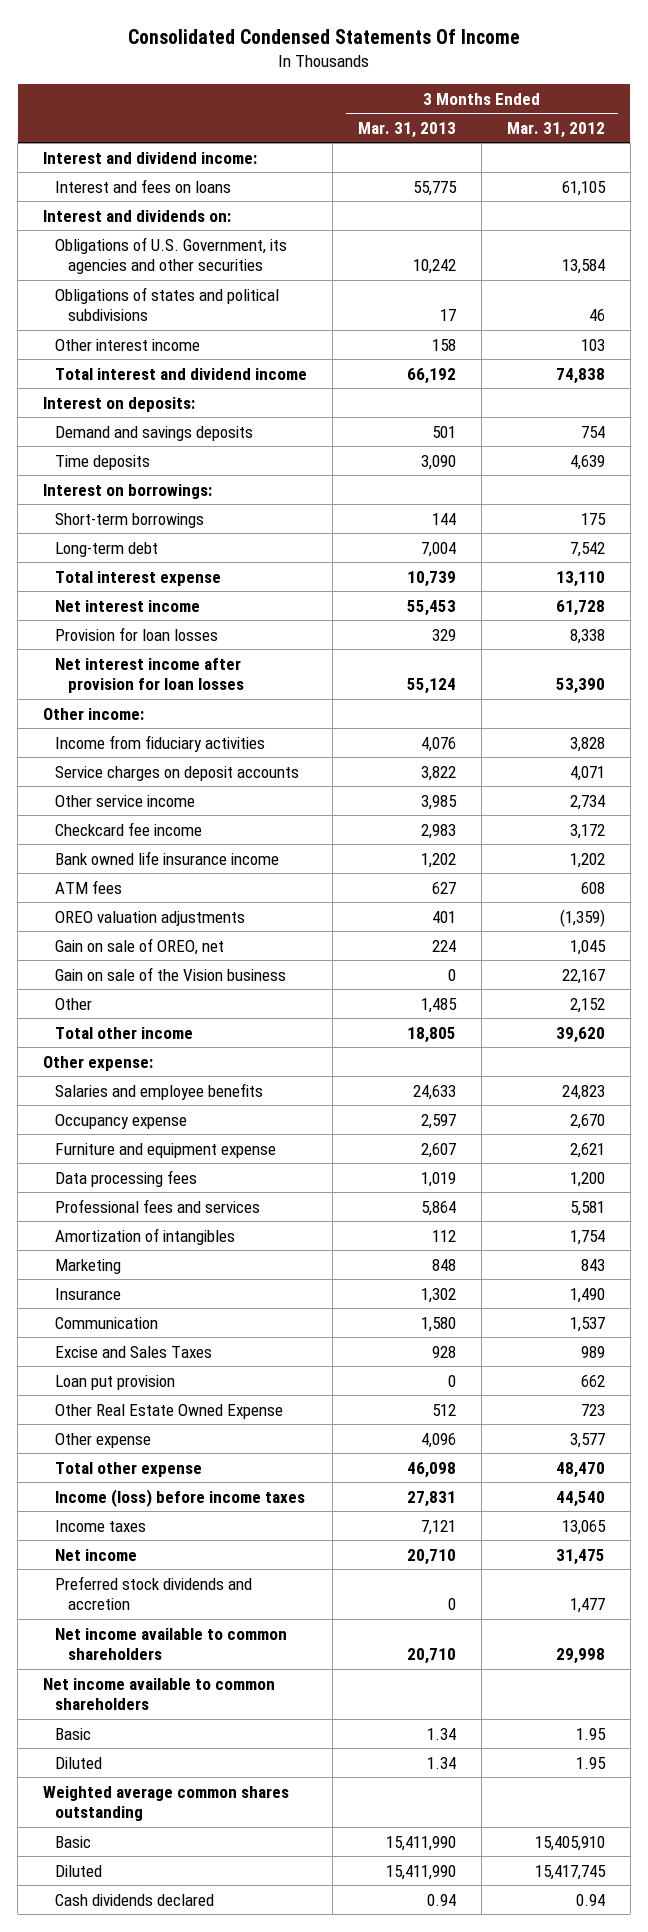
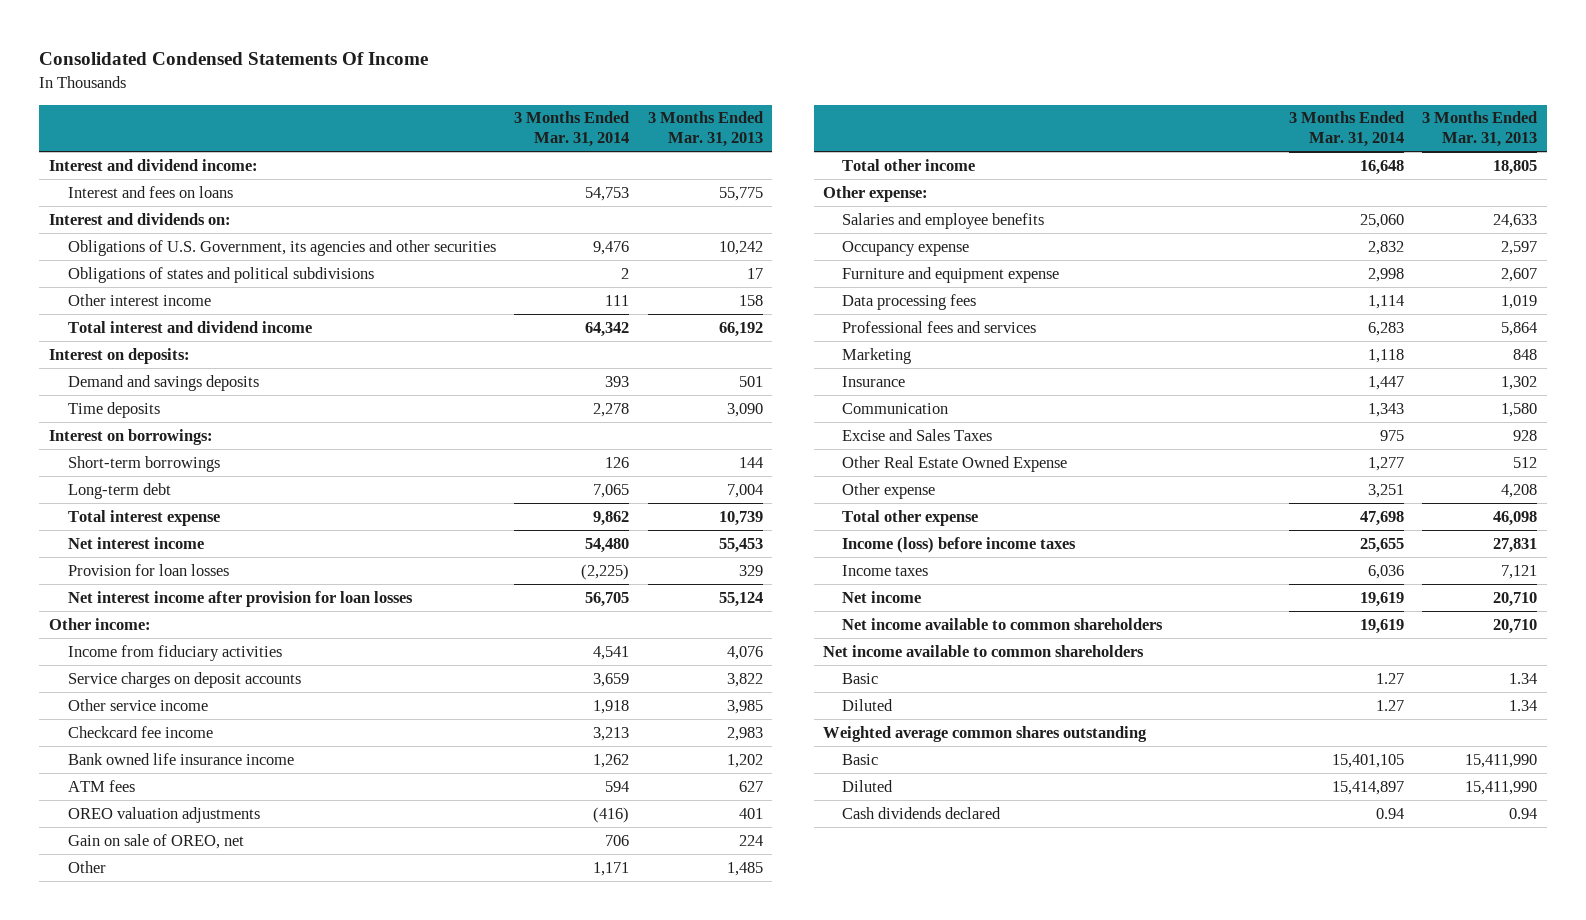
[507,122,606,139] Mar. 31, 2012 -> none
none -> [514,111,630,148] 3 Months Ended Mar. 31, 2014
[55,966,287,981] Gain on sale of the Vision business -> none
[55,1227,236,1245] Amortization of intangibles -> none
[55,1374,176,1390] Loan put provision -> none
[421,1432,457,1448] 4,096 -> [1501,483,1538,498] 4,208
[55,1575,253,1611] Preferred stock dividends and accretion -> none

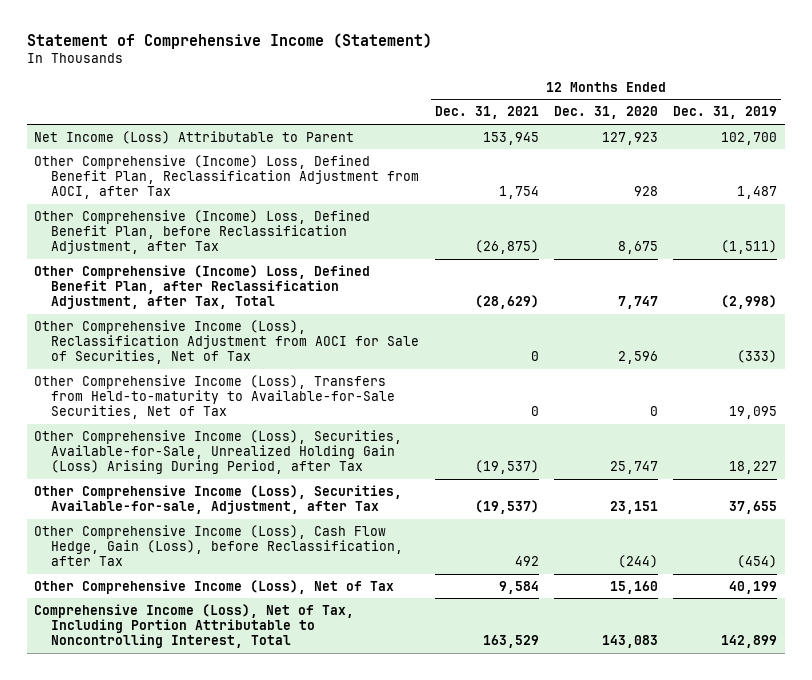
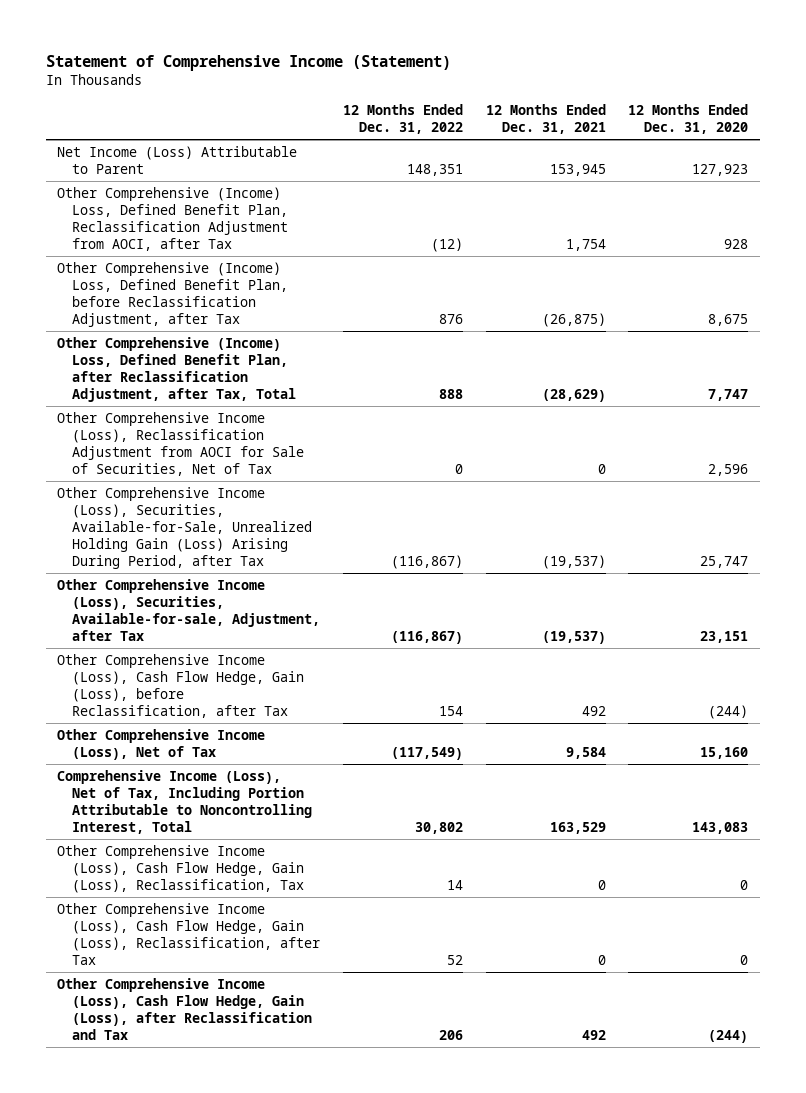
[673,106,778,120] Dec. 31, 2019 -> none
none -> [342,104,463,134] 12 Months Ended Dec. 31, 2022
[34,374,396,420] Other Comprehensive Income (Loss), Transfers from Held-to-maturity to Available-for-Sale Securities, Net of Tax -> none
none -> [57,844,305,893] Other Comprehensive Income (Loss), Cash Flow Hedge, Gain (Loss), Reclassification, Tax
none -> [57,902,321,965] Other Comprehensive Income (Loss), Cash Flow Hedge, Gain (Loss), Reclassification, after Tax
none -> [57,977,313,1040] Other Comprehensive Income (Loss), Cash Flow Hedge, Gain (Loss), after Reclassification and Tax

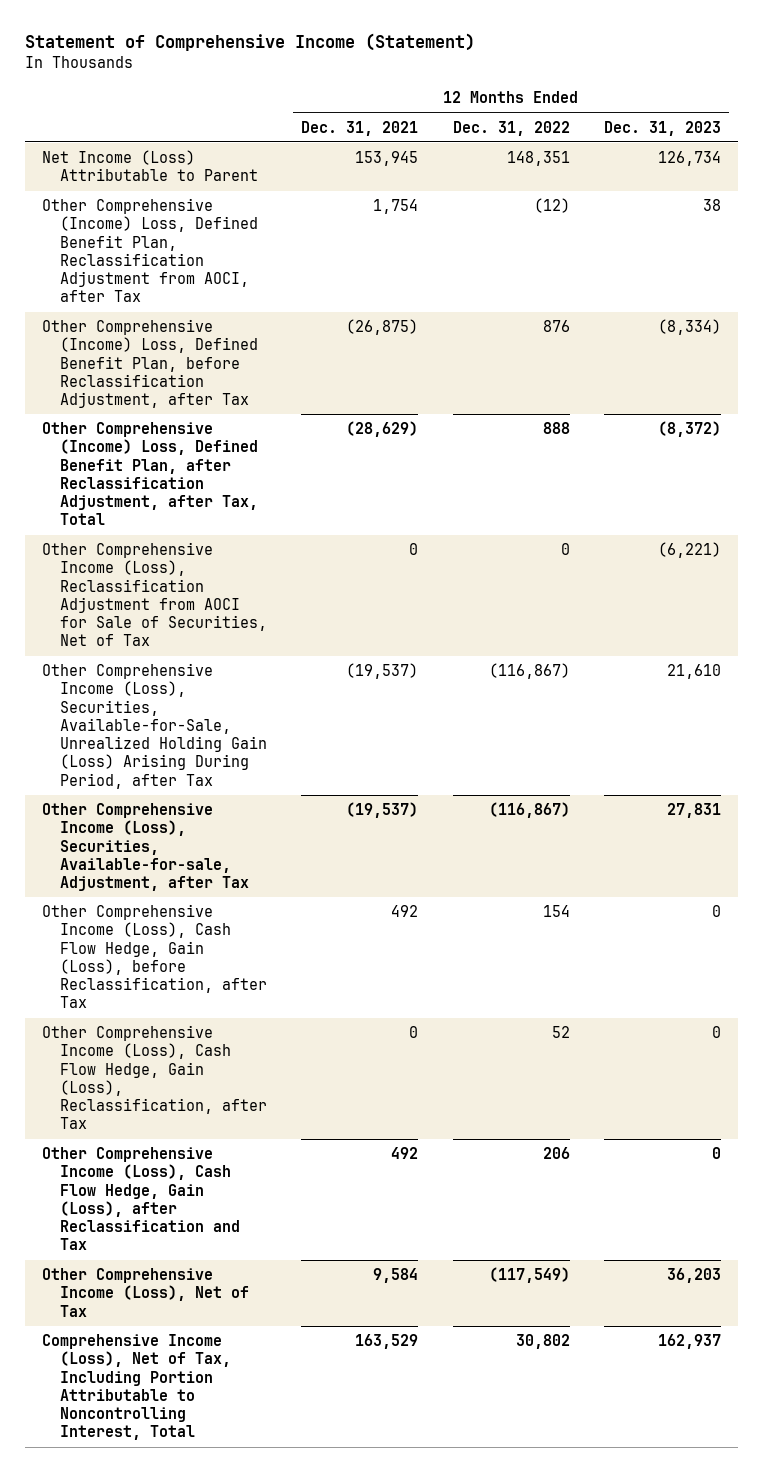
[628,104,749,134] 12 Months Ended Dec. 31, 2020 -> none
none -> [603,120,721,136] Dec. 31, 2023
[57,844,305,893] Other Comprehensive Income (Loss), Cash Flow Hedge, Gain (Loss), Reclassification, Tax -> none
[57,728,266,760] Other Comprehensive Income (Loss), Net of Tax -> [41,1268,250,1317] Other Comprehensive Income (Loss), Net of Tax
[57,769,313,834] Comprehensive Income (Loss), Net of Tax, Including Portion Attributable to Noncontrolling Interest, Total -> [41,1334,232,1441] Comprehensive Income (Loss), Net of Tax, Including Portion Attributable to Noncontrolling Interest, Total

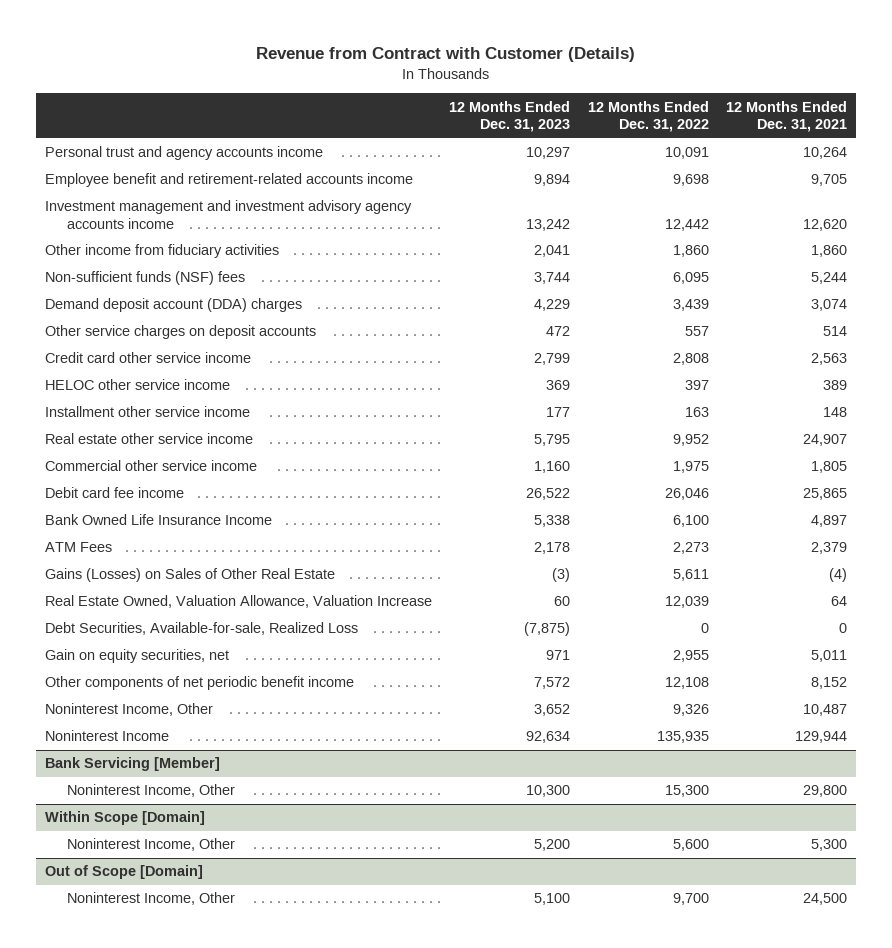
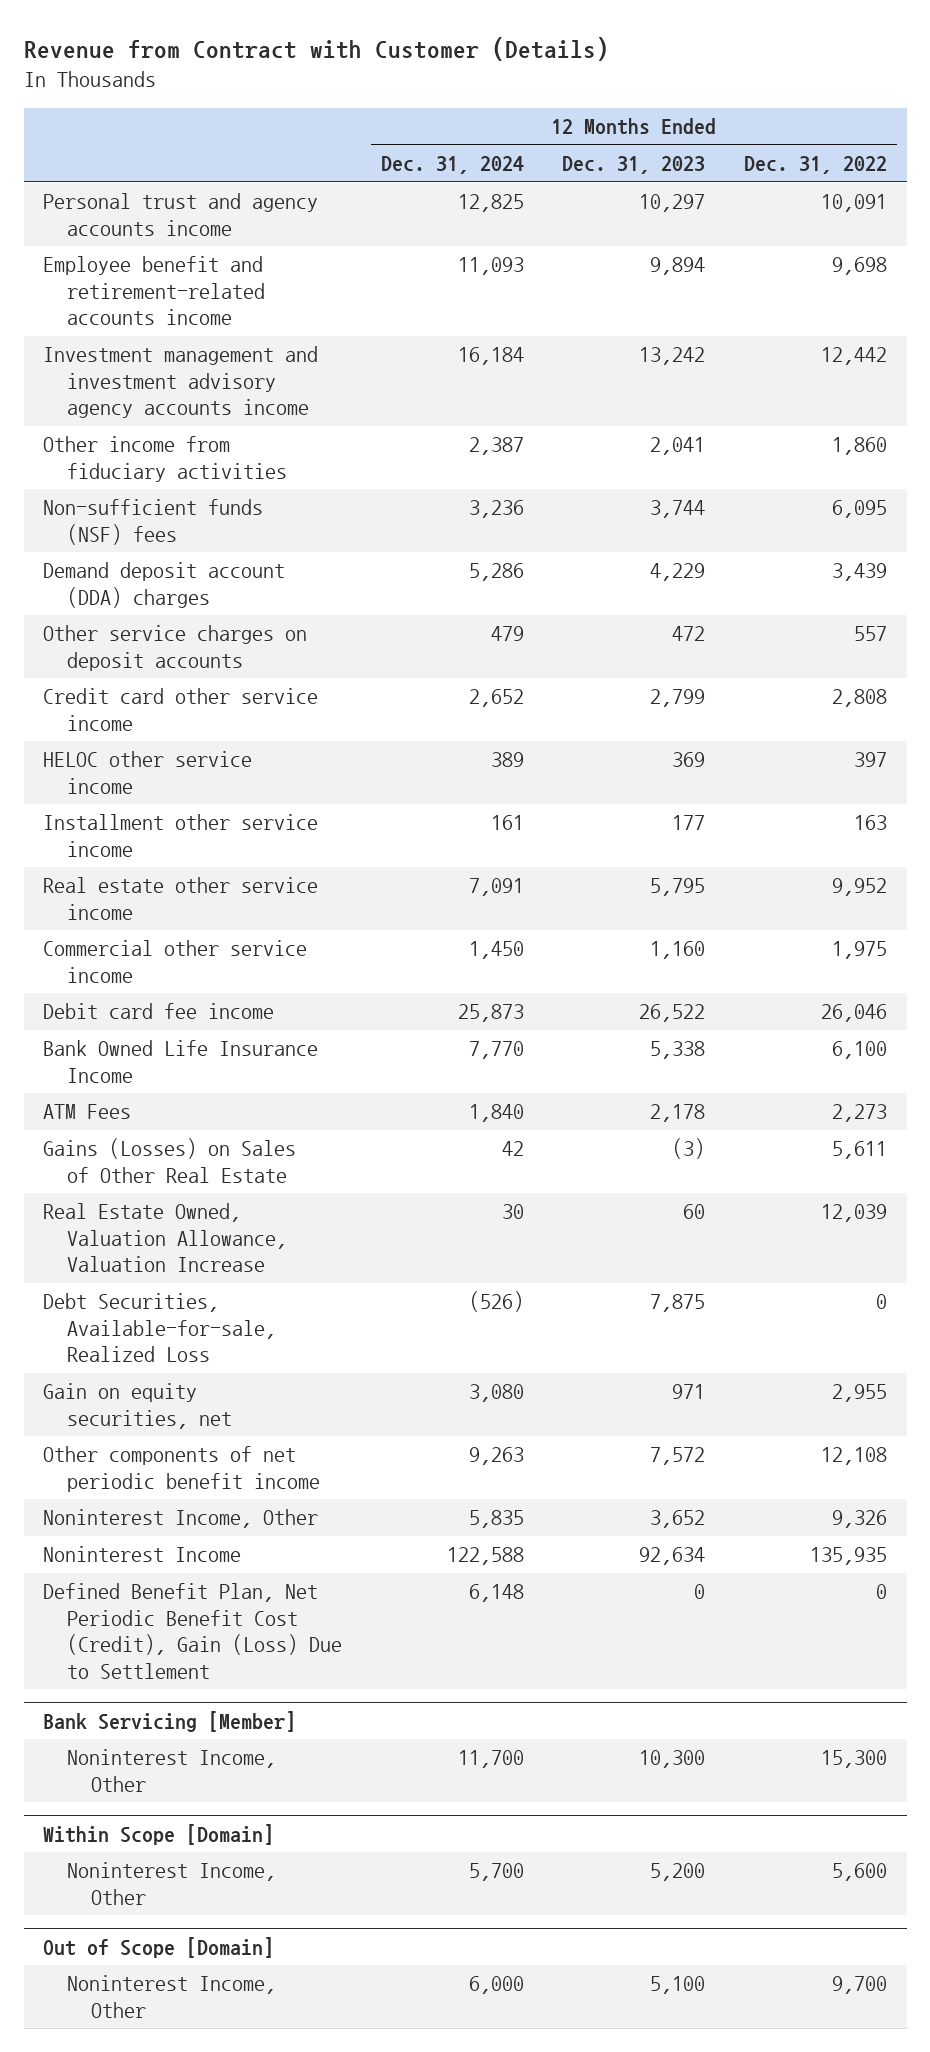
[726,100,848,133] 12 Months Ended Dec. 31, 2021 -> none
none -> [380,156,524,175] Dec. 31, 2024
[524,622,571,637] (7,875) -> [650,1294,706,1313] 7,875
none -> [42,1583,342,1679] Defined Benefit Plan, Net Periodic Benefit Cost (Credit), Gain (Loss) Due to Settlement

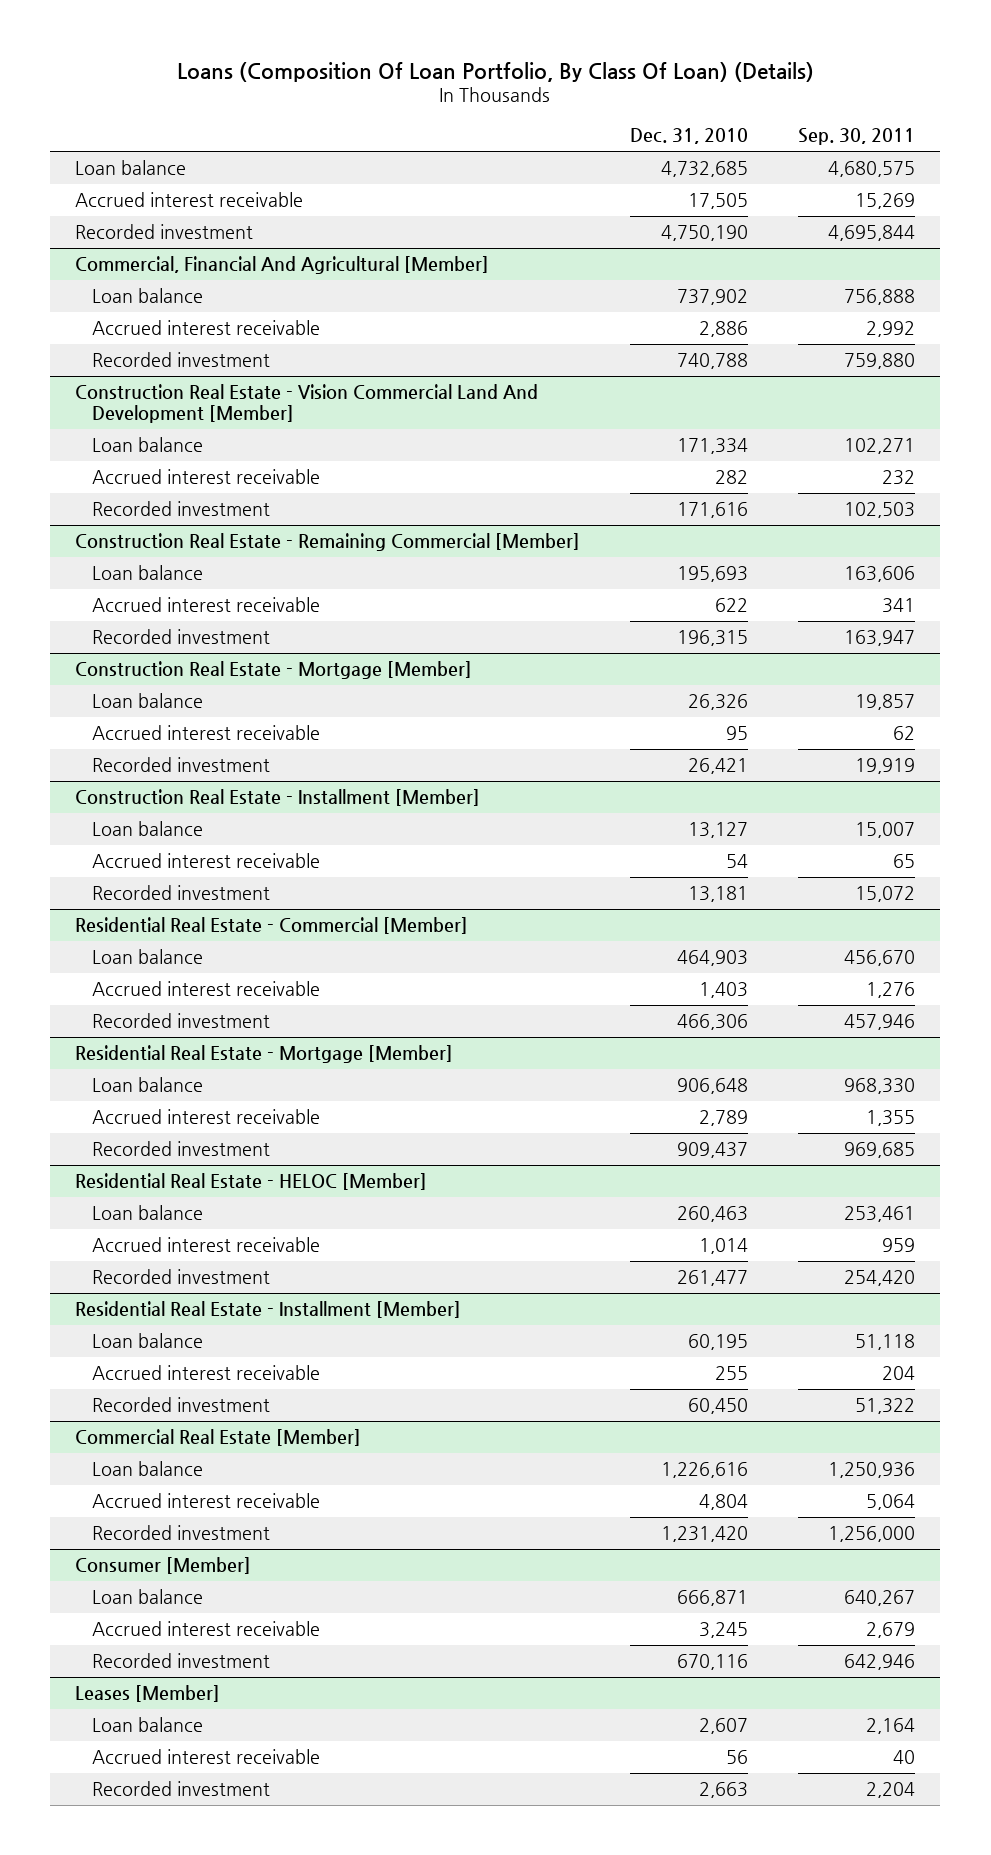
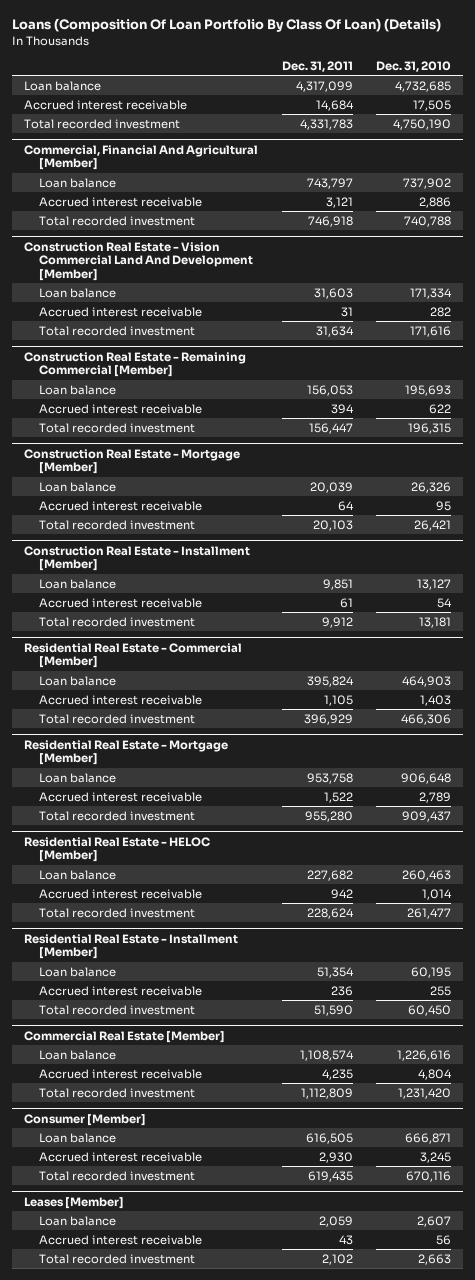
[177,61,815,82] Loans (Composition Of Loan Portfolio, By Class Of Loan) (Details) -> [11,18,441,33] Loans (Composition Of Loan Portfolio By Class Of Loan) (Details)
[798,128,916,146] Sep. 30, 2011 -> none
none -> [281,60,353,72] Dec. 31, 2011
[75,224,254,240] Recorded investment -> [23,118,180,129] Total recorded investment
[92,352,271,368] Recorded investment -> [38,215,195,226] Total recorded investment
[92,501,271,517] Recorded investment -> [38,325,195,336] Total recorded investment
[92,629,271,645] Recorded investment -> [38,422,195,433] Total recorded investment
[92,757,271,773] Recorded investment -> [38,519,195,530] Total recorded investment
[92,885,271,901] Recorded investment -> [38,616,195,627] Total recorded investment
[92,1013,271,1029] Recorded investment -> [38,713,195,724] Total recorded investment
[92,1141,271,1157] Recorded investment -> [38,810,195,821] Total recorded investment
[92,1269,271,1285] Recorded investment -> [38,907,195,918] Total recorded investment
[92,1397,271,1413] Recorded investment -> [38,1004,195,1015] Total recorded investment
[92,1525,271,1541] Recorded investment -> [38,1087,195,1098] Total recorded investment
[92,1653,271,1669] Recorded investment -> [38,1170,195,1181] Total recorded investment
[92,1781,271,1797] Recorded investment -> [38,1253,195,1264] Total recorded investment

